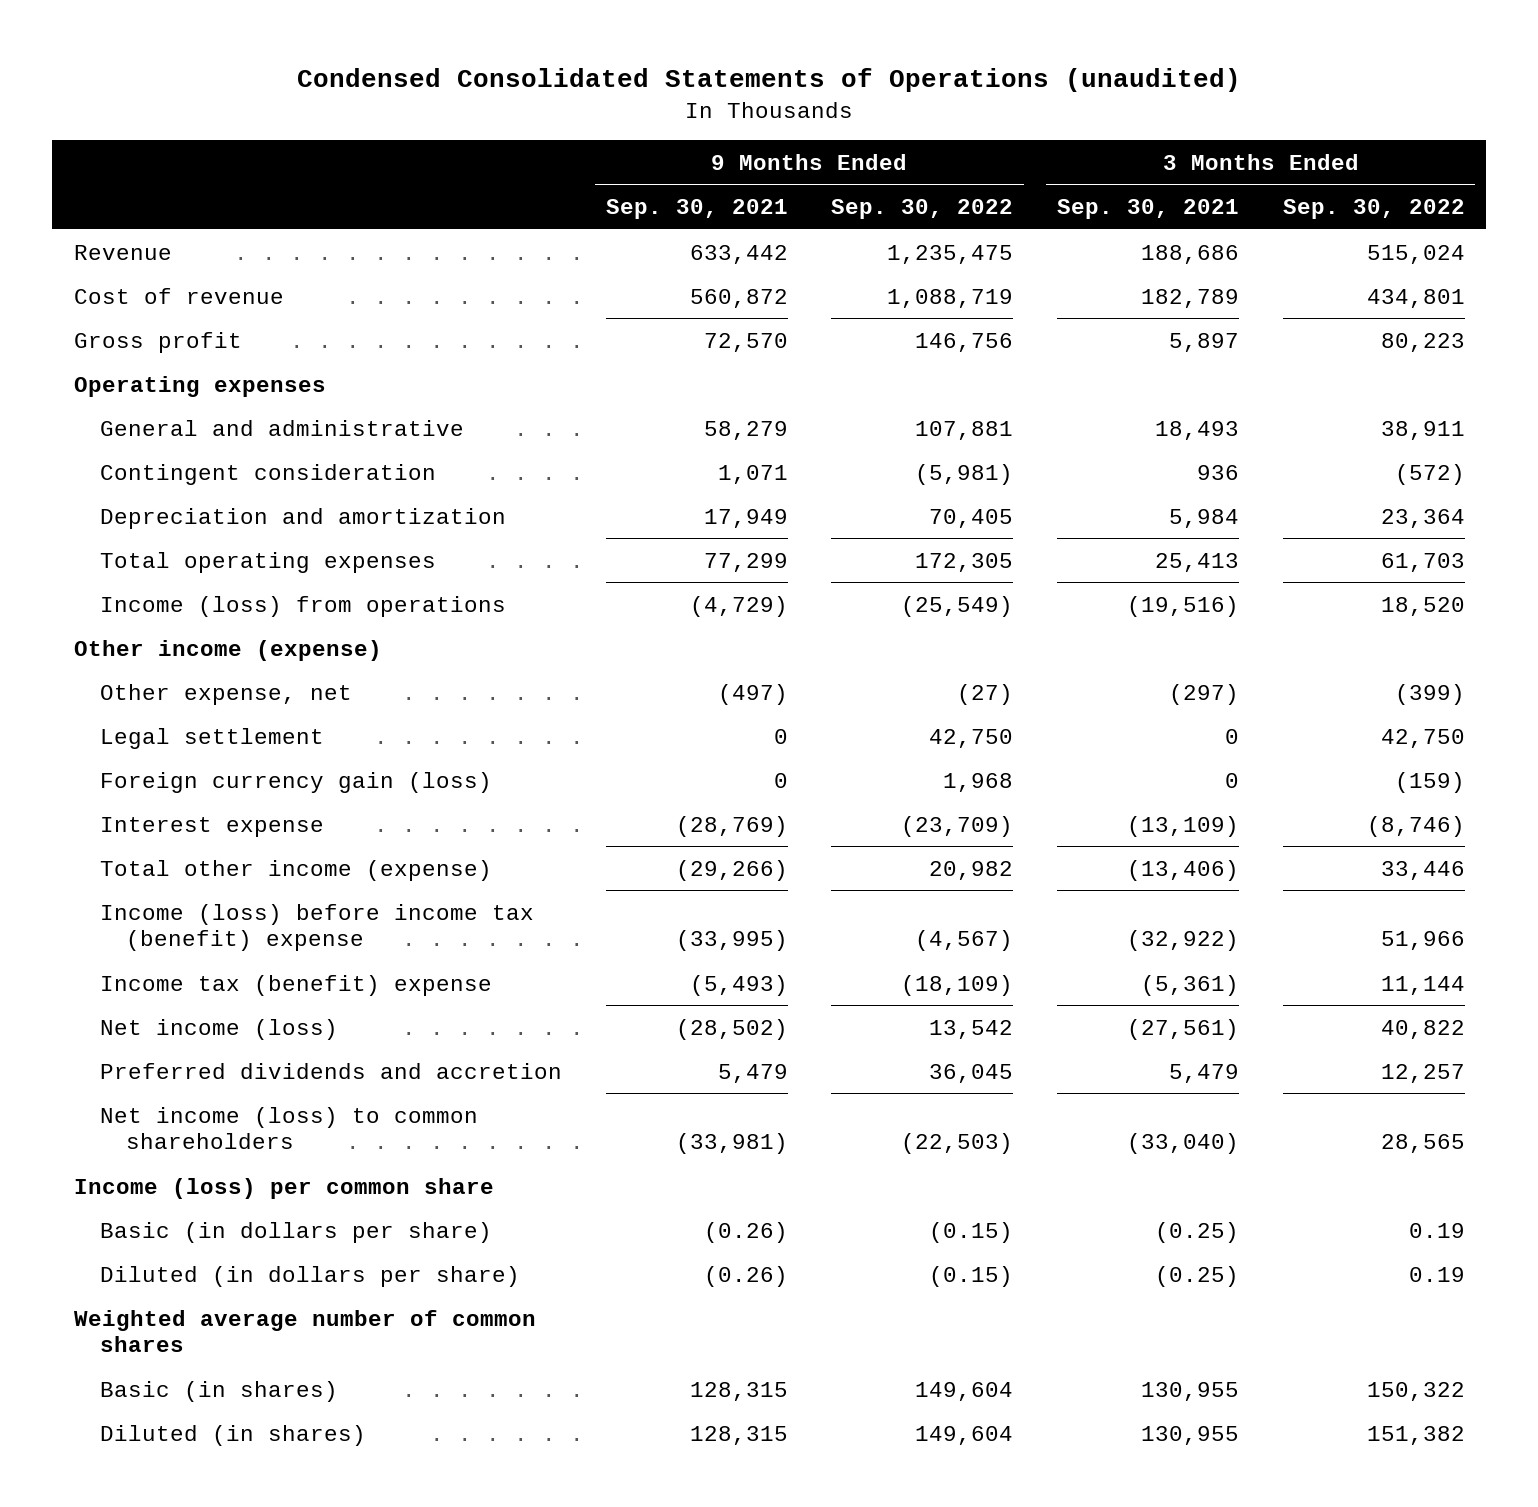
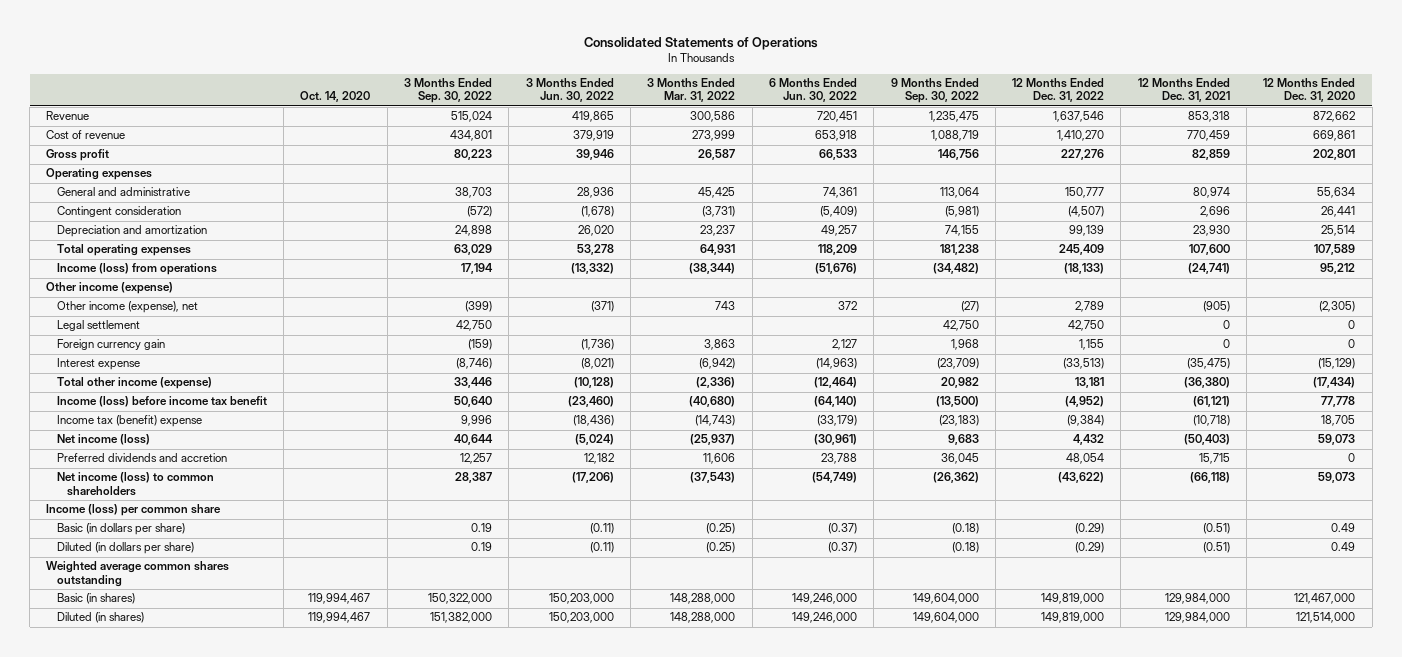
[297,68,1242,93] Condensed Consolidated Statements of Operations (unaudited) -> [583,37,818,51] Consolidated Statements of Operations
[605,199,788,220] Sep. 30, 2021 -> none
[1056,199,1239,220] Sep. 30, 2021 -> none
none -> [300,91,371,103] Oct. 14, 2020
none -> [525,78,614,103] 3 Months Ended Jun. 30, 2022
none -> [647,78,736,103] 3 Months Ended Mar. 31, 2022
none -> [768,78,857,103] 6 Months Ended Jun. 30, 2022
none -> [1012,78,1105,103] 12 Months Ended Dec. 31, 2022
none -> [1137,78,1230,103] 12 Months Ended Dec. 31, 2021
none -> [1263,78,1356,103] 12 Months Ended Dec. 31, 2020
[915,420,1014,440] 107,881 -> [939,187,979,199] 113,064
[1380,420,1465,440] 38,911 -> [455,187,493,199] 38,703
[929,508,1014,528] 70,405 -> [944,225,979,237] 74,155
[1380,508,1465,528] 23,364 -> [455,225,493,237] 24,898
[915,552,1014,572] 172,305 -> [939,244,979,256] 181,238
[1380,552,1465,572] 61,703 -> [454,244,493,256] 63,029
[901,595,1014,617] (25,549) -> [932,263,979,275] (34,482)
[1380,596,1465,616] 18,520 -> [461,263,494,275] 17,194
[99,683,352,705] Other expense, net -> [56,301,198,314] Other income (expense), net
[99,771,492,793] Foreign currency gain (loss) -> [56,339,165,351] Foreign currency gain
[99,903,534,952] Income (loss) before income tax (benefit) expense -> [56,396,267,408] Income (loss) before income tax benefit
[915,930,1014,952] (4,567) -> [935,396,979,408] (13,500)
[1380,931,1465,951] 51,966 -> [454,396,493,408] 50,640
[901,974,1014,996] (18,109) -> [938,415,979,427] (23,183)
[1380,975,1465,995] 11,144 -> [461,415,493,427] 9,996
[929,1019,1014,1039] 13,542 -> [947,434,979,446] 9,683
[1380,1019,1465,1039] 40,822 -> [454,434,494,446] 40,644
[901,1133,1014,1155] (22,503) -> [932,472,979,484] (26,362)
[1380,1134,1465,1154] 28,565 -> [455,472,493,484] 28,387
[929,1221,1014,1243] (0.15) -> [951,523,979,535] (0.18)
[929,1265,1014,1287] (0.15) -> [951,542,979,554] (0.18)
[73,1309,536,1353] Weighted average number of common shares -> [46,561,230,587] Weighted average common shares outstanding
[915,1381,1014,1401] 149,604 -> [912,593,979,605] 149,604,000
[1366,1381,1465,1401] 150,322 -> [428,593,493,605] 150,322,000
[915,1425,1014,1445] 149,604 -> [912,612,979,624] 149,604,000
[1366,1425,1465,1445] 151,382 -> [430,612,493,624] 151,382,000

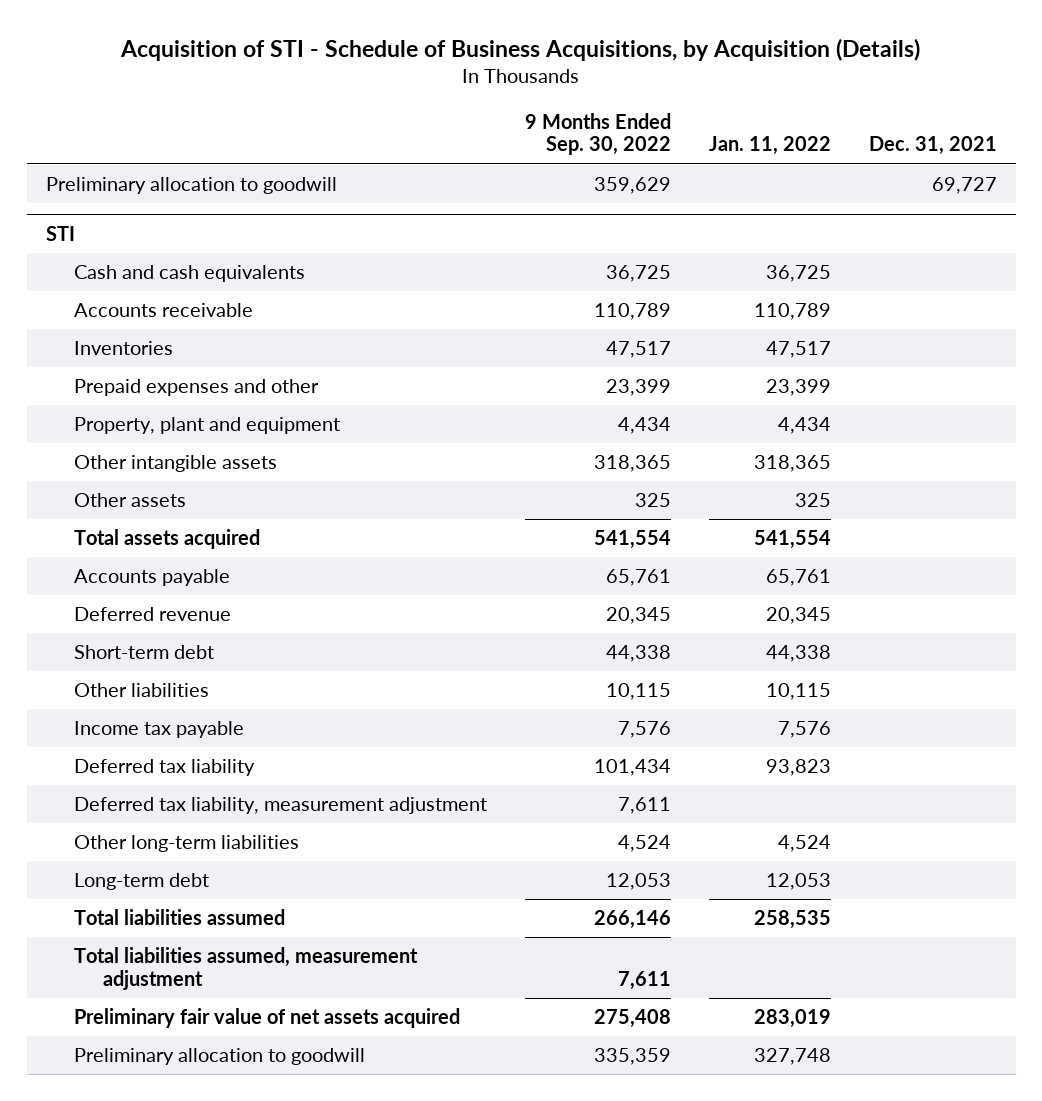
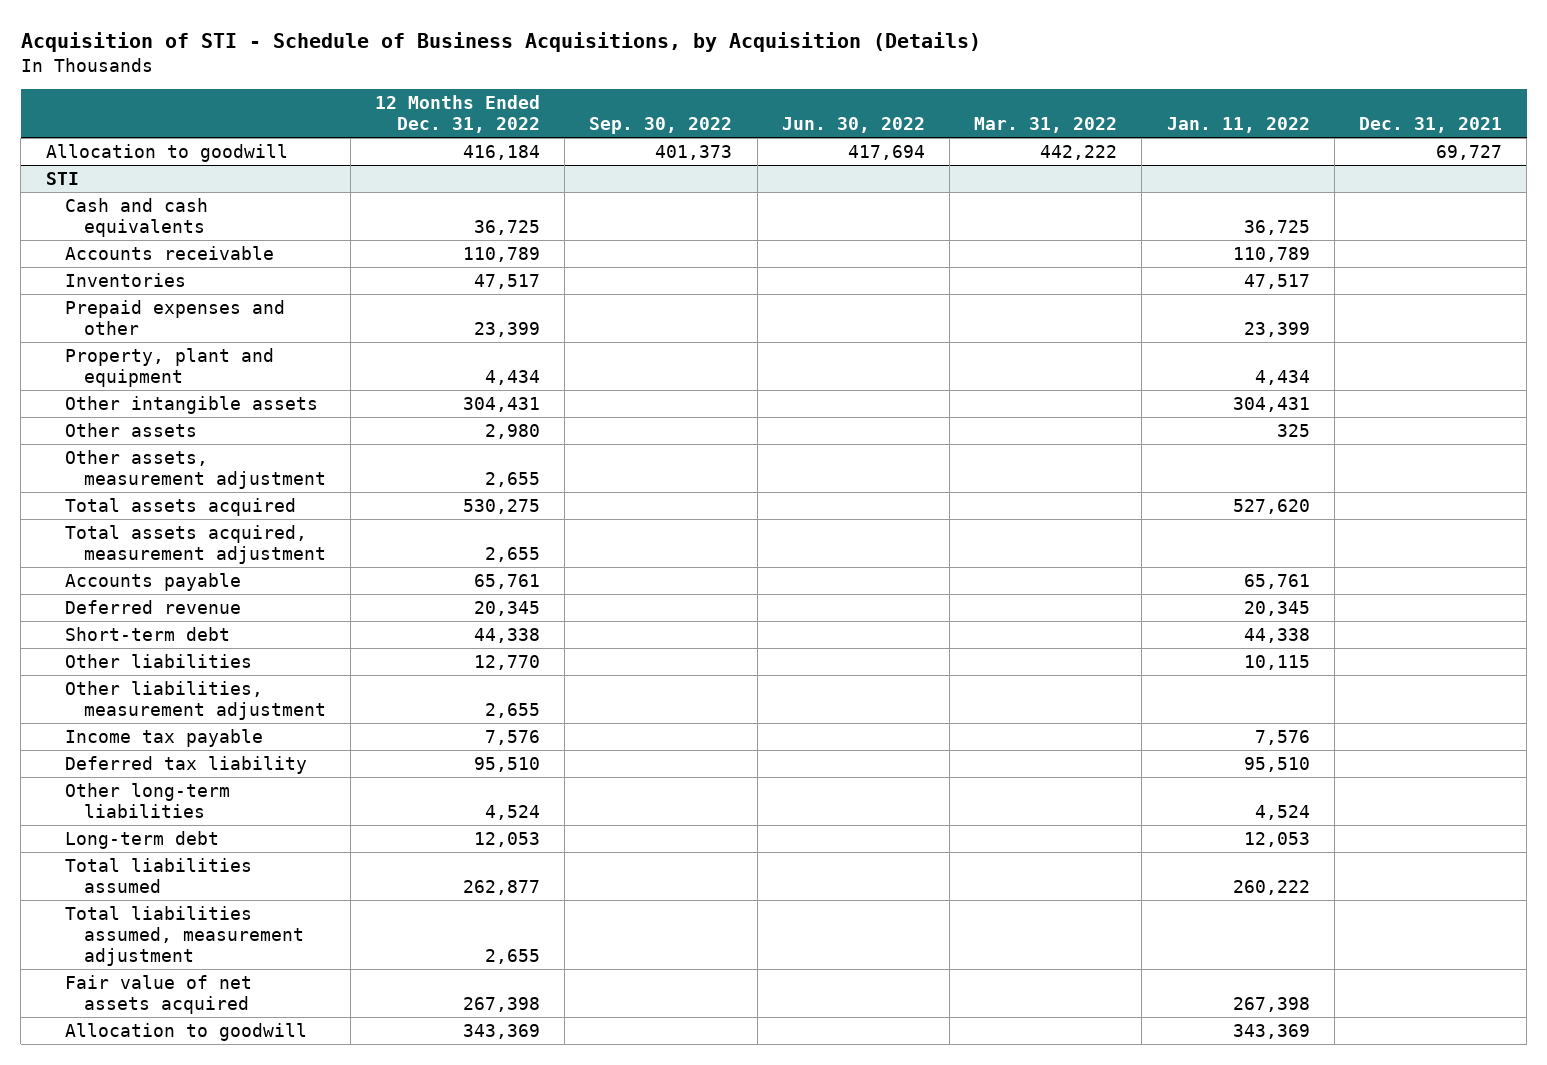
[525,112,672,156] 9 Months Ended Sep. 30, 2022 -> none
none -> [375,95,541,134] 12 Months Ended Dec. 31, 2022
none -> [589,117,733,135] Sep. 30, 2022
none -> [781,117,925,134] Jun. 30, 2022
none -> [974,117,1118,134] Mar. 31, 2022
[45,177,337,195] Preliminary allocation to goodwill -> [45,144,288,163] Allocation to goodwill
[753,455,831,473] 318,365 -> [1232,397,1310,413] 304,431
none -> [64,450,326,489] Other assets, measurement adjustment
[753,530,831,550] 541,554 -> [1232,499,1310,515] 527,620
none -> [64,525,326,564] Total assets acquired, measurement adjustment
none -> [64,681,326,720] Other liabilities, measurement adjustment
[74,797,488,815] Deferred tax liability, measurement adjustment -> none
[765,759,831,777] 93,823 -> [1243,757,1310,773] 95,510
[753,910,831,930] 258,535 -> [1232,879,1310,895] 260,222
[74,1008,461,1029] Preliminary fair value of net assets acquired -> [64,975,252,1014] Fair value of net assets acquired
[753,1009,831,1029] 283,019 -> [1232,996,1310,1012] 267,398
[74,1048,366,1066] Preliminary allocation to goodwill -> [64,1023,307,1042] Allocation to goodwill
[753,1048,831,1066] 327,748 -> [1232,1024,1310,1040] 343,369

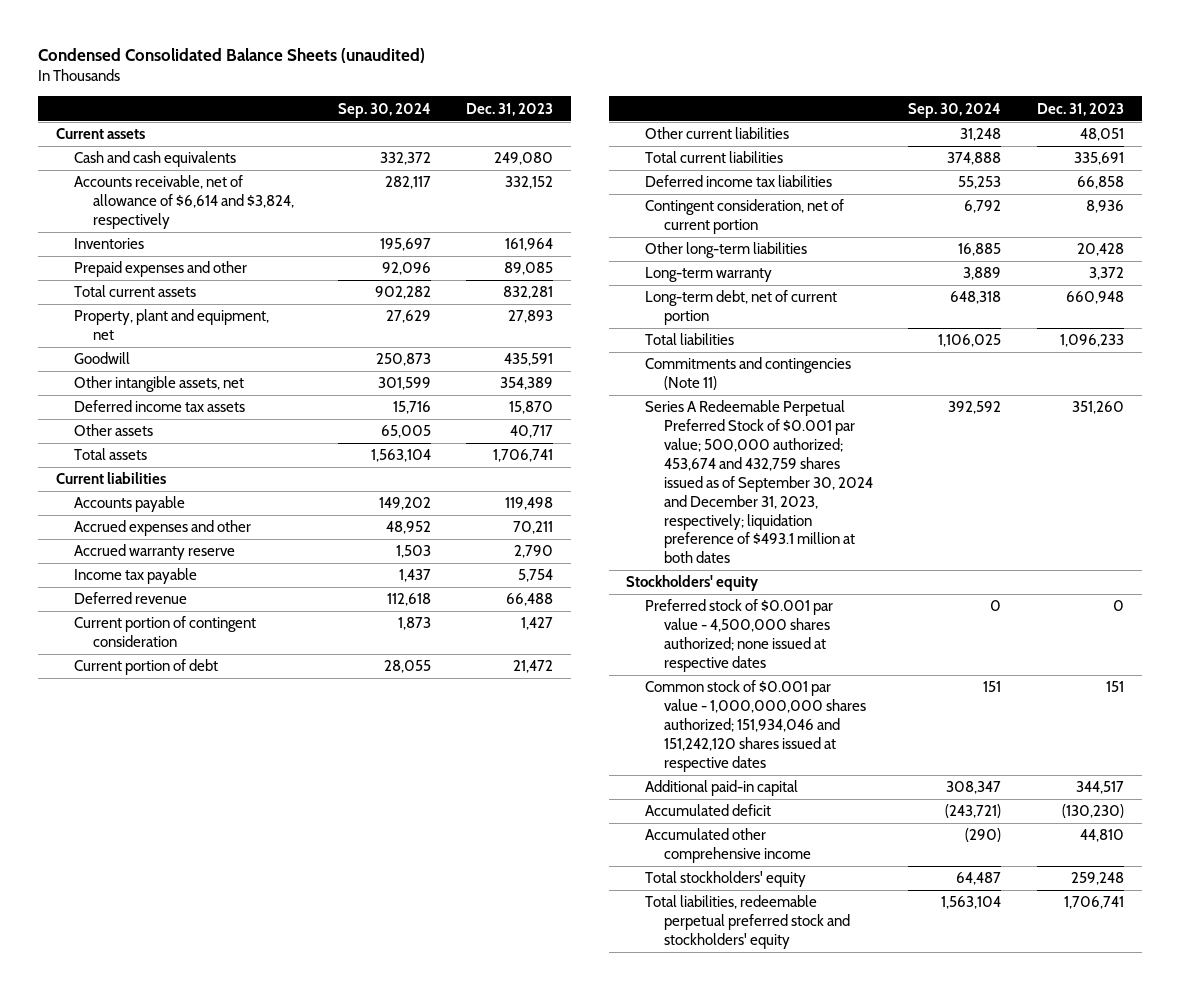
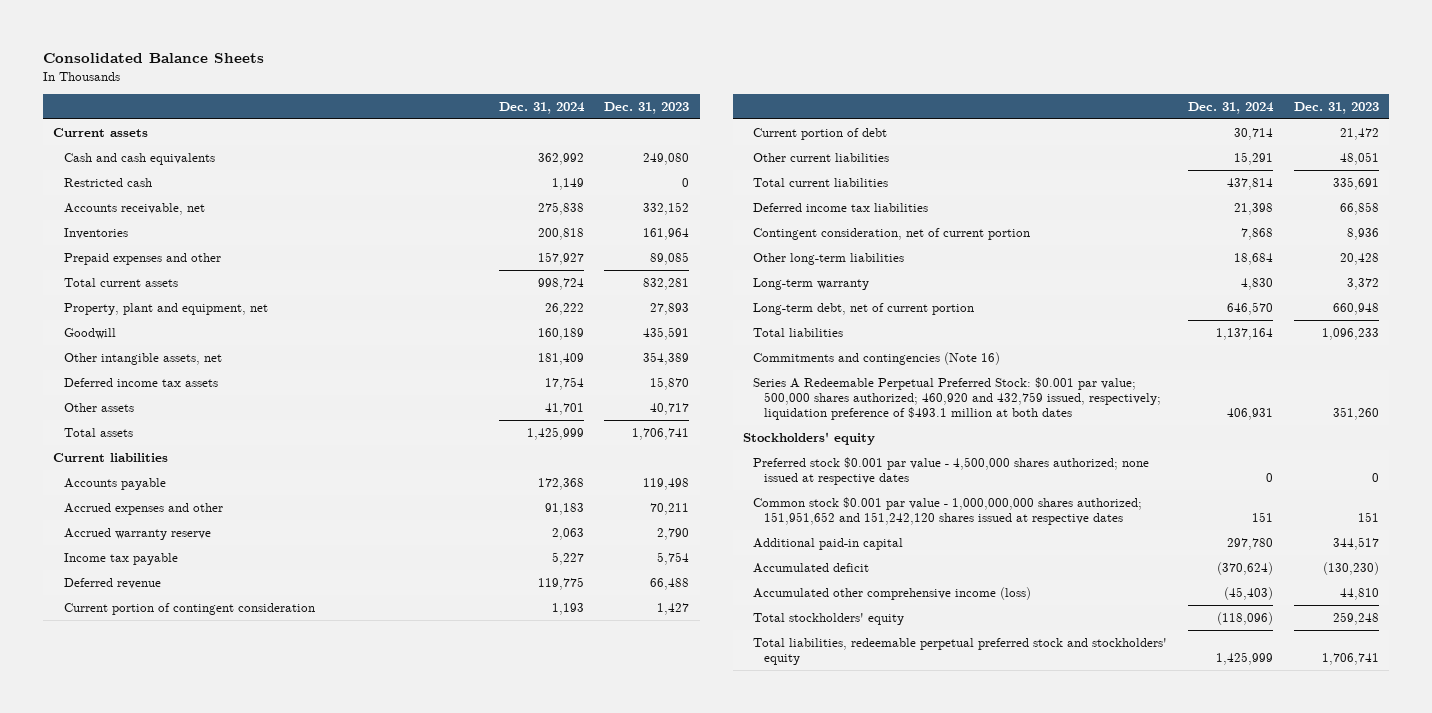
[37,48,425,64] Condensed Consolidated Balance Sheets (unaudited) -> [43,53,265,64] Consolidated Balance Sheets
[337,102,431,118] Sep. 30, 2024 -> none
none -> [498,102,585,115] Dec. 31, 2024
none -> [63,177,152,187] Restricted cash
[74,175,295,230] Accounts receivable, net of allowance of $6,614 and $3,824, respectively -> [63,202,205,215] Accounts receivable, net
[645,357,852,391] Commitments and contingencies (Note 11) -> [753,351,1001,365] Commitments and contingencies (Note 16)
[645,400,873,564] Series A Redeemable Perpetual Preferred Stock of $0.001 par value; 500,000 authorized; 453,674 and 432,759 shares issued as of September 30, 2024 and December 31, 2023, respectively; liquidation preference of $493.1 million at both dates -> [753,376,1161,421] Series A Redeemable Perpetual Preferred Stock: $0.001 par value; 500,000 shares authorized; 460,920 and 432,759 issued, respectively; liquidation preference of $493.1 million at both dates
[645,599,834,672] Preferred stock of $0.001 par value - 4,500,000 shares authorized; none issued at respective dates -> [753,456,1150,485] Preferred stock $0.001 par value - 4,500,000 shares authorized; none issued at respective dates
[645,680,866,772] Common stock of $0.001 par value - 1,000,000,000 shares authorized; 151,934,046 and 151,242,120 shares issued at respective dates -> [753,496,1143,525] Common stock $0.001 par value - 1,000,000,000 shares authorized; 151,951,652 and 151,242,120 shares issued at respective dates
[645,828,811,864] Accumulated other comprehensive income -> [753,586,1032,600] Accumulated other comprehensive income (loss)

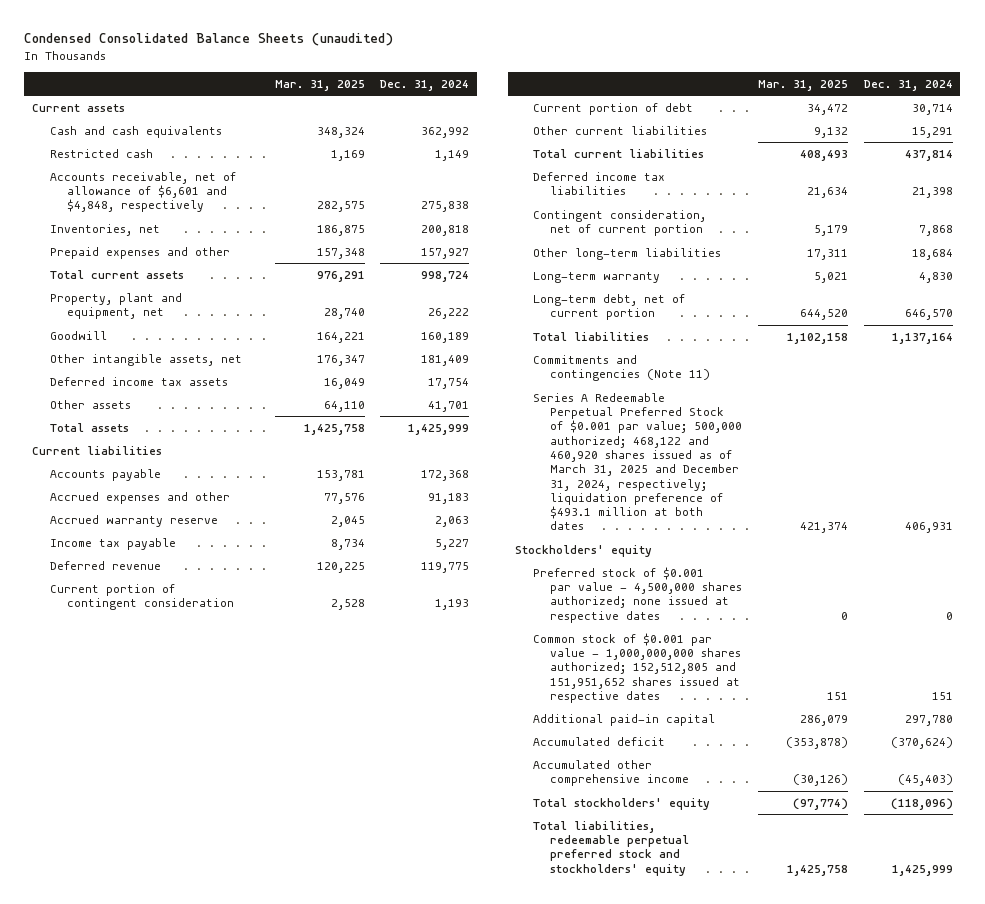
[43,53,265,64] Consolidated Balance Sheets -> [24,33,394,47] Condensed Consolidated Balance Sheets (unaudited)
[604,102,690,115] Dec. 31, 2023 -> none
none -> [274,79,365,91] Mar. 31, 2025
[63,202,205,215] Accounts receivable, net -> [49,171,236,213] Accounts receivable, net of allowance of $6,601 and $4,848, respectively
[63,227,128,239] Inventories -> [49,223,160,236] Inventories, net
[753,351,1001,365] Commitments and contingencies (Note 16) -> [532,354,711,382] Commitments and contingencies (Note 11)
[753,376,1161,421] Series A Redeemable Perpetual Preferred Stock: $0.001 par value; 500,000 shares authorized; 460,920 and 432,759 issued, respectively; liquidation preference of $493.1 million at both dates -> [532,392,743,531] Series A Redeemable Perpetual Preferred Stock of $0.001 par value; 500,000 authorized; 468,122 and 460,920 shares issued as of March 31, 2025 and December 31, 2024, respectively; liquidation preference of $493.1 million at both dates
[753,456,1150,485] Preferred stock $0.001 par value - 4,500,000 shares authorized; none issued at respective dates -> [532,566,743,623] Preferred stock of $0.001 par value - 4,500,000 shares authorized; none issued at respective dates
[753,496,1143,525] Common stock $0.001 par value - 1,000,000,000 shares authorized; 151,951,652 and 151,242,120 shares issued at respective dates -> [532,632,742,704] Common stock of $0.001 par value - 1,000,000,000 shares authorized; 152,512,805 and 151,951,652 shares issued at respective dates
[753,586,1032,600] Accumulated other comprehensive income (loss) -> [532,759,690,787] Accumulated other comprehensive income

